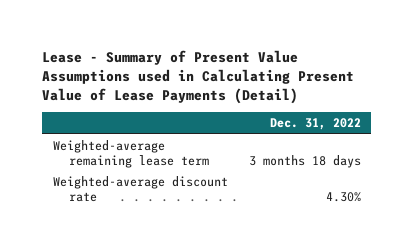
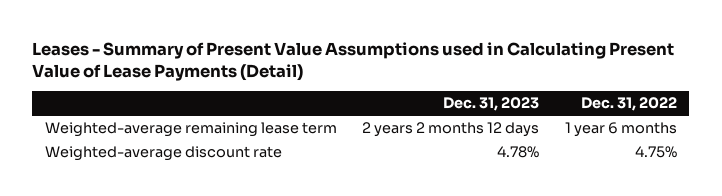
[42,49,355,104] Lease - Summary of Present Value Assumptions used in Calculating Present Value of Lease Payments (Detail) -> [32,41,675,81] Leases - Summary of Present Value Assumptions used in Calculating Present Value of Lease Payments (Detail)
none -> [443,97,540,112] Dec. 31, 2023
[248,154,361,168] 3 months 18 days -> [564,122,677,138] 1 year 6 months
[325,191,361,202] 4.30% -> [634,146,677,159] 4.75%

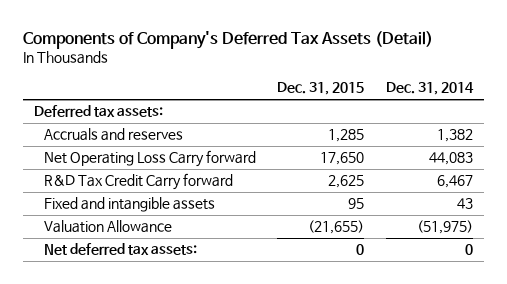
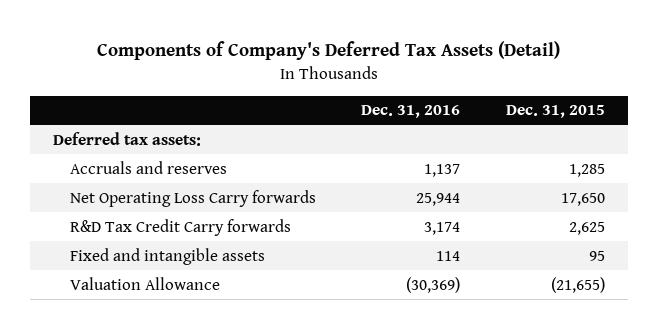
[385,82,474,96] Dec. 31, 2014 -> none
none -> [361,105,461,119] Dec. 31, 2016
[43,150,256,168] Net Operating Loss Carry forward -> [69,189,316,207] Net Operating Loss Carry forwards
[43,173,233,191] R&D Tax Credit Carry forward -> [69,218,291,236] R&D Tax Credit Carry forwards
[43,243,197,256] Net deferred tax assets: -> none

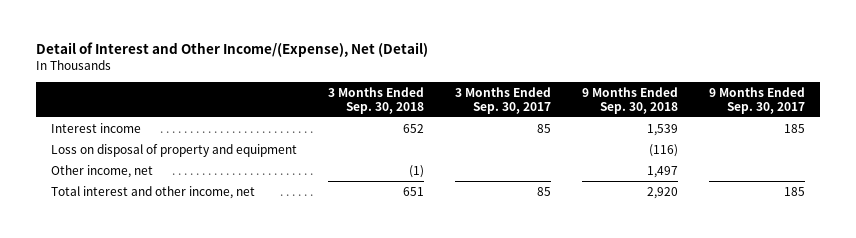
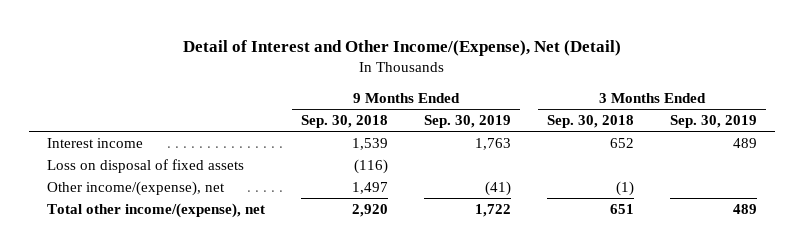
[455,87,552,114] 3 Months Ended Sep. 30, 2017 -> none
[708,87,805,114] 9 Months Ended Sep. 30, 2017 -> none
none -> [423,115,511,129] Sep. 30, 2019
none -> [670,115,758,129] Sep. 30, 2019
[51,143,298,157] Loss on disposal of property and equipment -> [46,158,244,173] Loss on disposal of fixed assets
[51,164,154,178] Other income, net -> [46,180,225,196] Other income/(expense), net
[51,185,256,199] Total interest and other income, net -> [46,202,265,218] Total other income/(expense), net

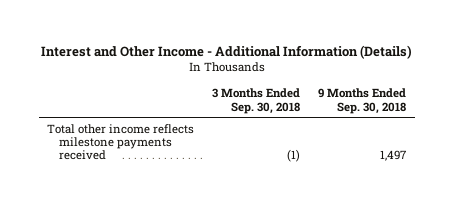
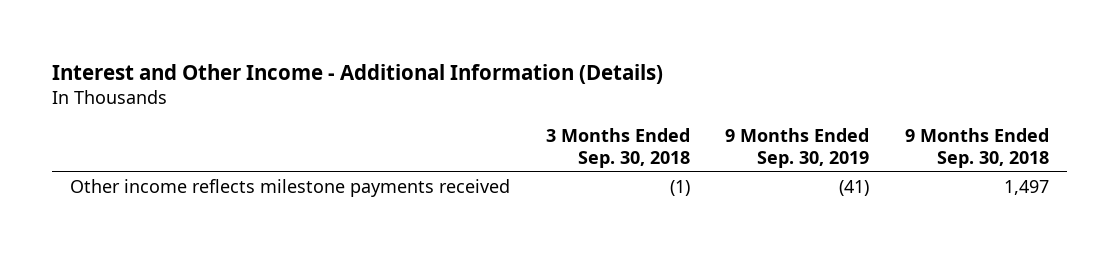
none -> [725,128,870,169] 9 Months Ended Sep. 30, 2019
[47,123,195,161] Total other income reflects milestone payments received -> [69,179,510,198] Other income reflects milestone payments received

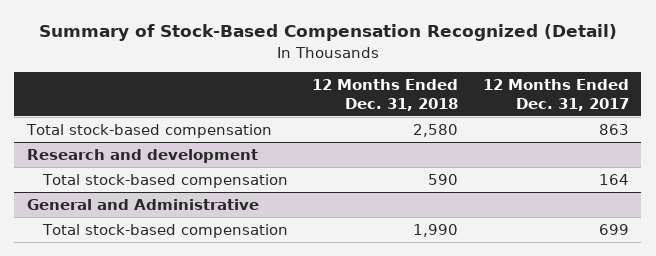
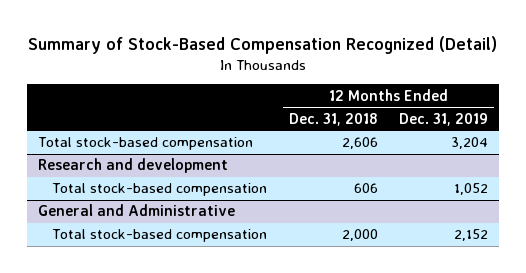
[482,79,629,111] 12 Months Ended Dec. 31, 2017 -> none
none -> [399,112,489,126] Dec. 31, 2019
[413,124,459,138] 2,580 -> [341,137,378,150] 2,606
[428,174,459,186] 590 -> [353,183,378,194] 606
[413,224,459,238] 1,990 -> [341,229,378,242] 2,000

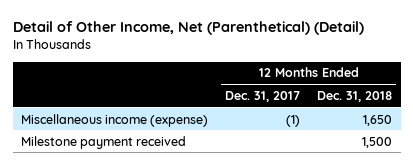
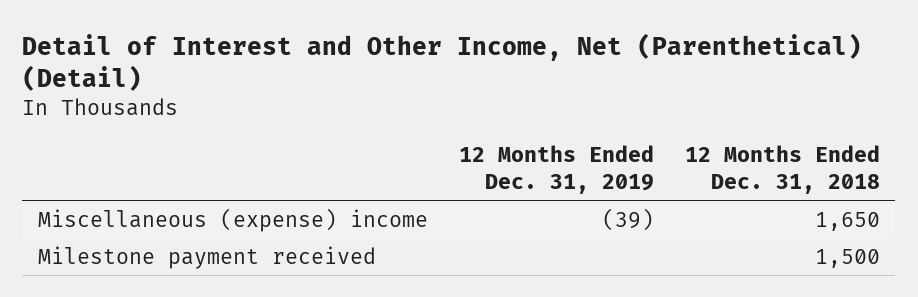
[12,21,364,36] Detail of Other Income, Net (Parenthetical) (Detail) -> [22,32,863,92] Detail of Interest and Other Income, Net (Parenthetical) (Detail)
[225,90,301,102] Dec. 31, 2017 -> none
none -> [458,145,654,194] 12 Months Ended Dec. 31, 2019
[21,113,209,127] Miscellaneous income (expense) -> [37,207,428,232] Miscellaneous (expense) income

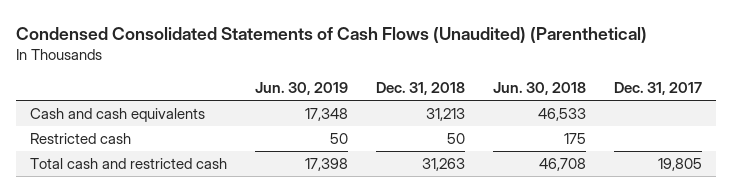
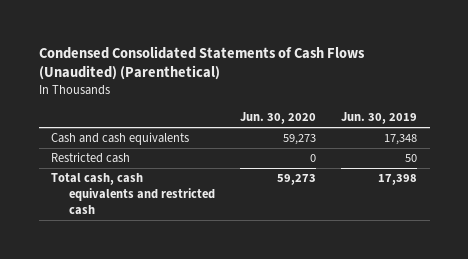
[375,82,465,96] Dec. 31, 2018 -> none
[492,82,586,96] Jun. 30, 2018 -> none
[613,82,702,96] Dec. 31, 2017 -> none
none -> [239,112,316,125] Jun. 30, 2020
[30,157,228,169] Total cash and restricted cash -> [51,173,215,216] Total cash, cash equivalents and restricted cash

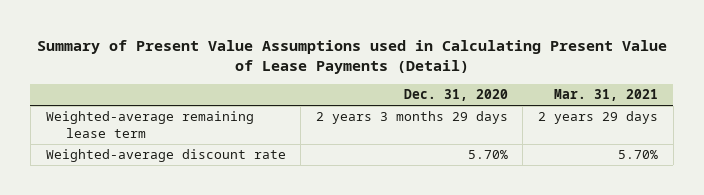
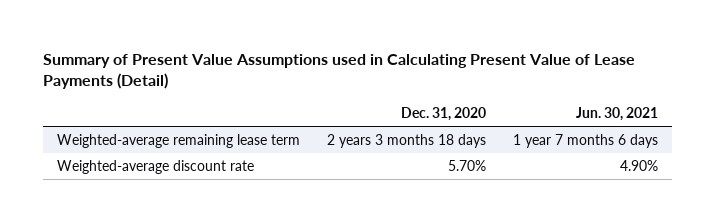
[554,88,659,101] Mar. 31, 2021 -> none
none -> [576,107,659,122] Jun. 30, 2021
[315,111,508,125] 2 years 3 months 29 days -> [327,134,487,149] 2 years 3 months 18 days

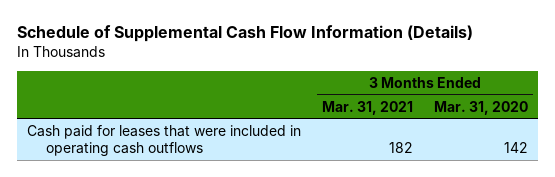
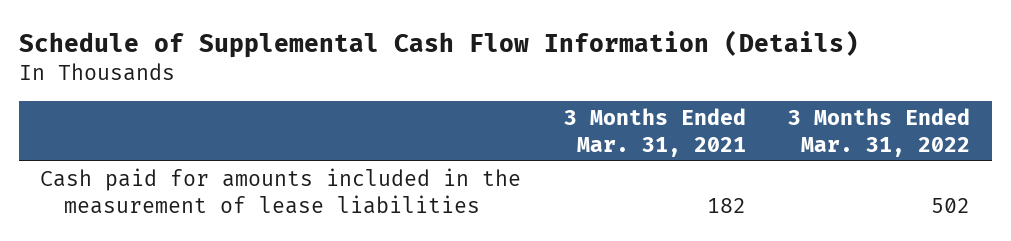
[433,100,528,115] Mar. 31, 2020 -> none
none -> [788,107,971,157] 3 Months Ended Mar. 31, 2022
[27,124,302,157] Cash paid for leases that were included in operating cash outflows -> [40,167,522,214] Cash paid for amounts included in the measurement of lease liabilities

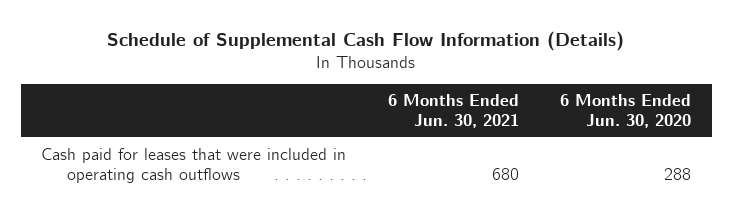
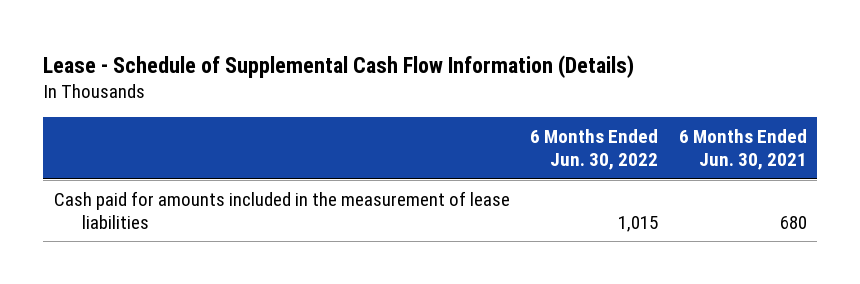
[107,31,625,52] Schedule of Supplemental Cash Flow Information (Details) -> [43,54,635,78] Lease - Schedule of Supplemental Cash Flow Information (Details)
[559,94,691,129] 6 Months Ended Jun. 30, 2020 -> none
none -> [530,128,659,171] 6 Months Ended Jun. 30, 2022
[41,147,347,183] Cash paid for leases that were included in operating cash outflows -> [53,190,510,230] Cash paid for amounts included in the measurement of lease liabilities

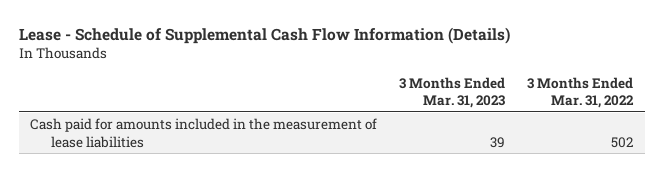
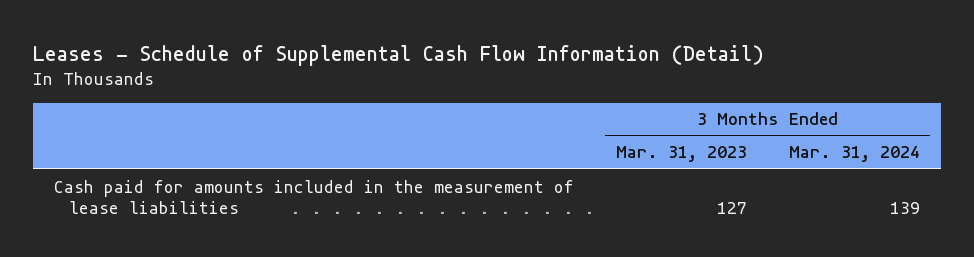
[19,26,511,44] Lease - Schedule of Supplemental Cash Flow Information (Details) -> [33,44,765,66] Leases - Schedule of Supplemental Cash Flow Information (Detail)
[527,76,635,108] 3 Months Ended Mar. 31, 2022 -> none
none -> [788,146,920,163] Mar. 31, 2024
[490,136,506,148] 39 -> [716,202,747,215] 127

